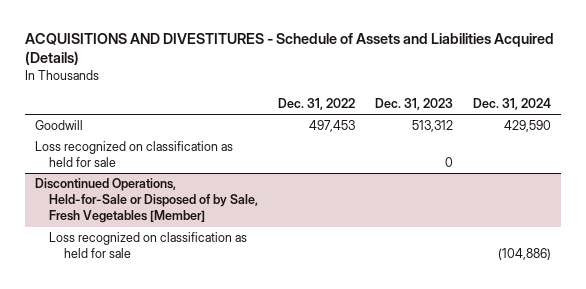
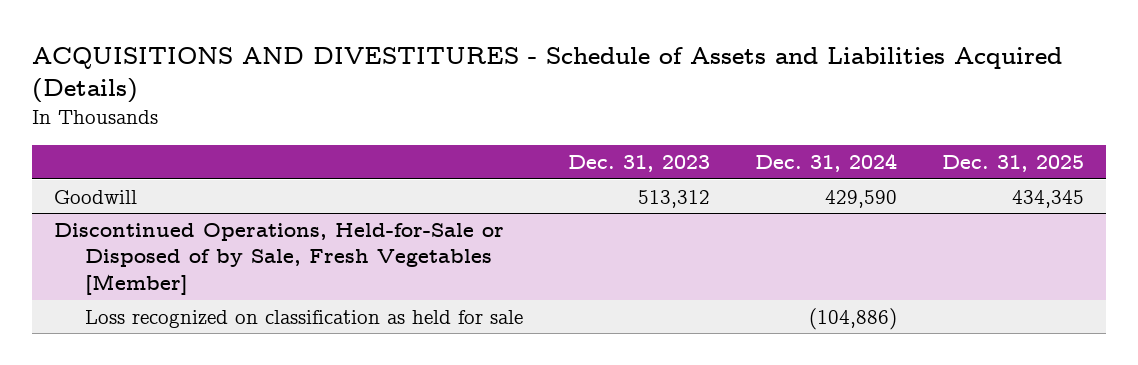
[278,97,356,110] Dec. 31, 2022 -> none
none -> [941,154,1084,172] Dec. 31, 2025
[34,141,233,168] Loss recognized on classification as held for sale -> none

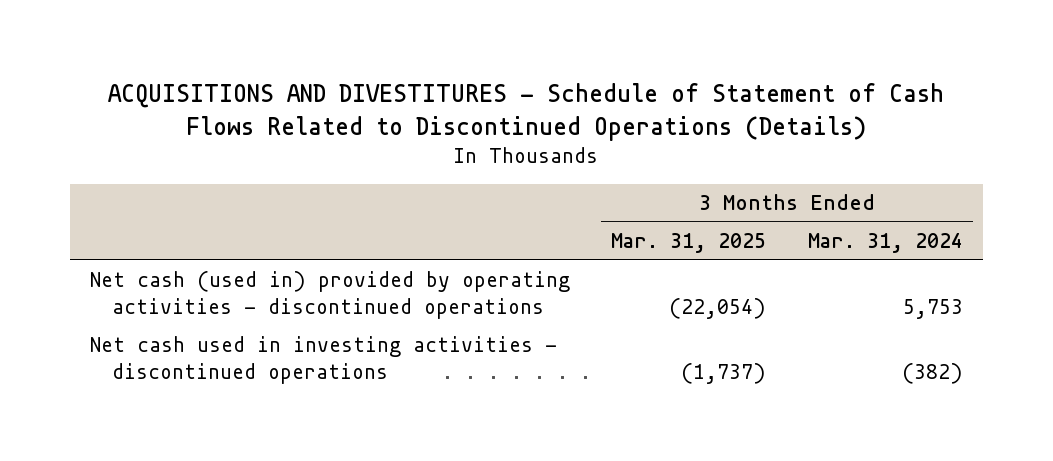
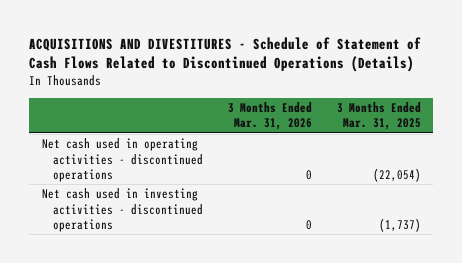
[807,233,963,254] Mar. 31, 2024 -> none
none -> [227,101,312,131] 3 Months Ended Mar. 31, 2026
[90,271,571,319] Net cash (used in) provided by operating activities - discontinued operations -> [41,138,203,182] Net cash used in operating activities - discontinued operations

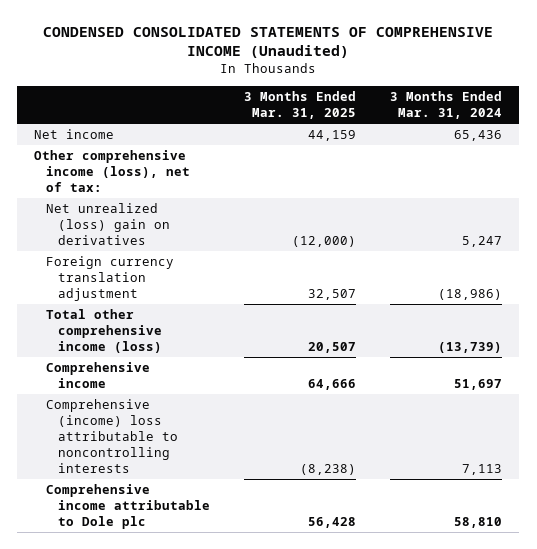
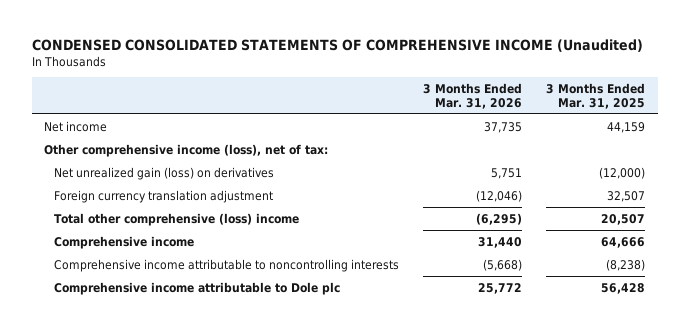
[390,91,503,119] 3 Months Ended Mar. 31, 2024 -> none
none -> [423,82,523,109] 3 Months Ended Mar. 31, 2026
[46,203,171,245] Net unrealized (loss) gain on derivatives -> [53,166,274,180] Net unrealized gain (loss) on derivatives
[46,309,163,353] Total other comprehensive income (loss) -> [53,212,299,226] Total other comprehensive (loss) income
[46,399,179,473] Comprehensive (income) loss attributable to noncontrolling interests -> [53,258,399,272] Comprehensive income attributable to noncontrolling interests

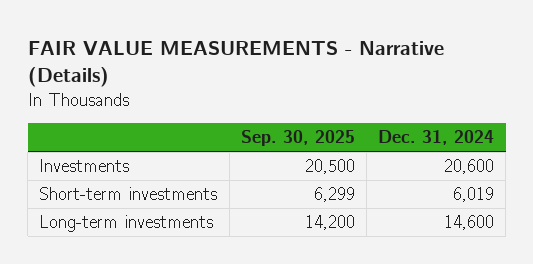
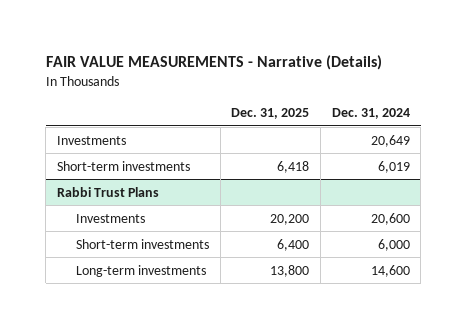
[240,130,355,147] Sep. 30, 2025 -> none
none -> [231,107,310,119] Dec. 31, 2025
[444,158,495,174] 20,600 -> [370,134,410,147] 20,649
none -> [57,186,160,197] Rabbi Trust Plans
none -> [76,213,146,223] Investments
none -> [76,238,210,249] Short-term investments

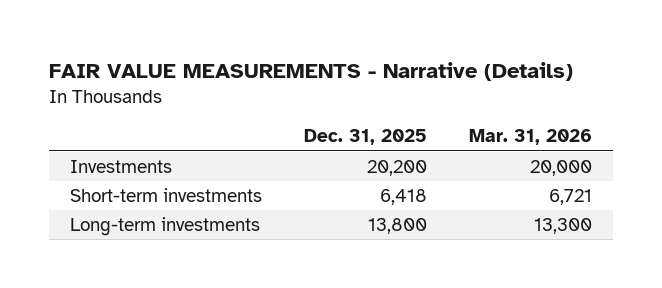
[331,107,410,119] Dec. 31, 2024 -> none
none -> [469,129,593,146] Mar. 31, 2026
[57,135,127,145] Investments -> none
[57,186,160,197] Rabbi Trust Plans -> none
[76,238,210,249] Short-term investments -> none
[57,160,191,171] Short-term investments -> [70,187,263,202] Short-term investments

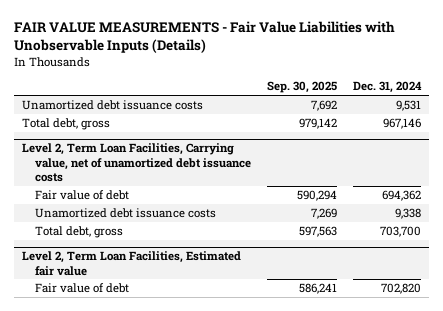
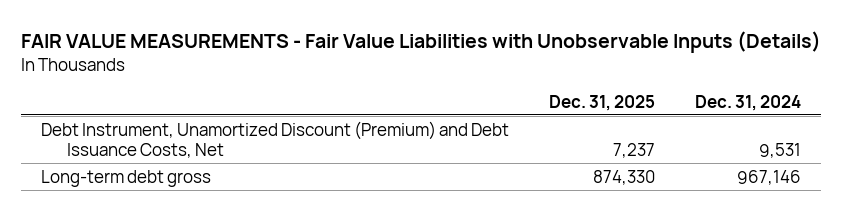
[267,81,338,94] Sep. 30, 2025 -> none
none -> [549,94,656,111] Dec. 31, 2025
[21,143,252,183] Level 2, Term Loan Facilities, Carrying value, net of unamortized debt issuance costs -> none
[35,190,130,201] Fair value of debt -> none
[35,208,217,219] Unamortized debt issuance costs -> none
[35,226,124,239] Total debt, gross -> none
[21,251,241,276] Level 2, Term Loan Facilities, Estimated fair value -> none
[35,283,130,294] Fair value of debt -> none
[21,100,203,111] Unamortized debt issuance costs -> [41,120,510,158] Debt Instrument, Unamortized Discount (Premium) and Debt Issuance Costs, Net
[21,118,110,131] Total debt, gross -> [41,169,212,187] Long-term debt gross

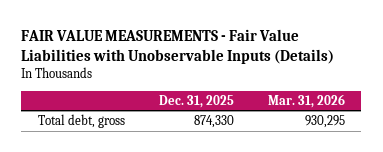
[695,94,802,111] Dec. 31, 2024 -> none
none -> [267,93,345,108] Mar. 31, 2026
[41,120,510,158] Debt Instrument, Unamortized Discount (Premium) and Debt Issuance Costs, Net -> none
[41,169,212,187] Long-term debt gross -> [38,114,126,129] Total debt, gross

